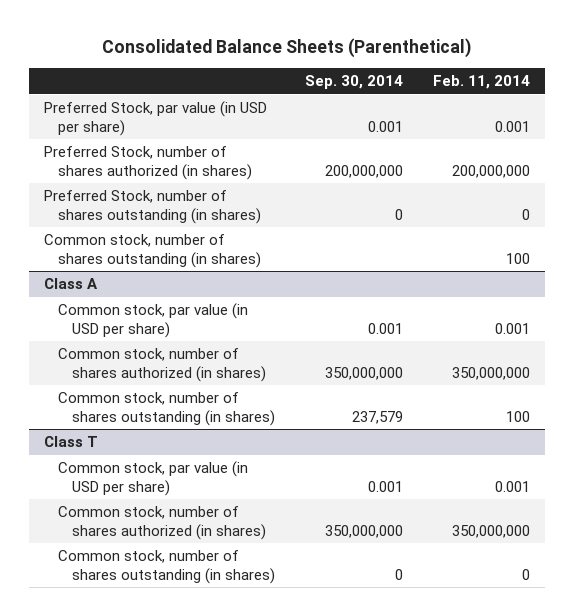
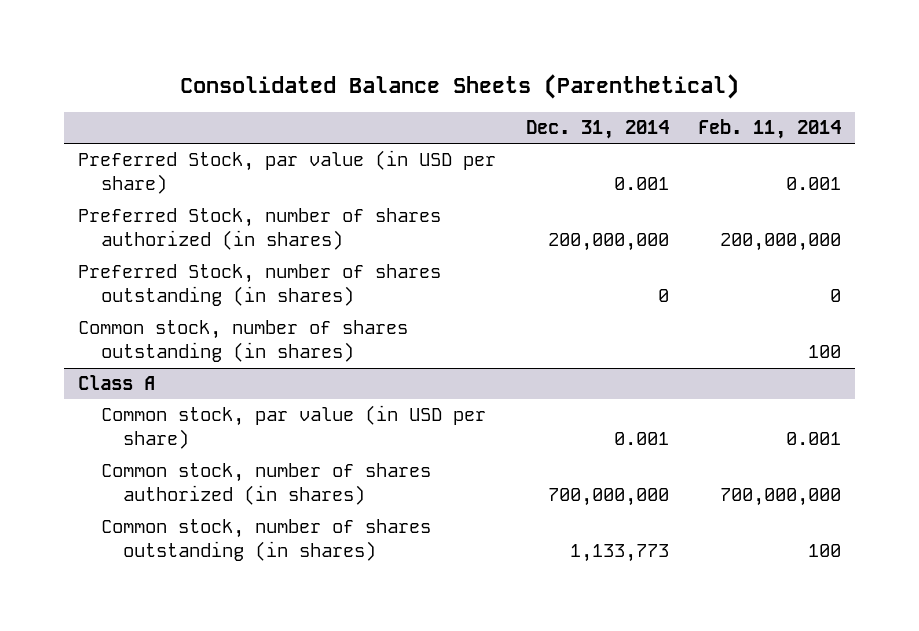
[305,75,404,90] Sep. 30, 2014 -> none
none -> [525,119,669,139] Dec. 31, 2014
[451,366,530,380] 350,000,000 -> [719,488,841,507] 700,000,000
[44,436,99,448] Class T -> none
[58,461,249,496] Common stock, par value (in USD per share) -> none
[58,506,267,540] Common stock, number of shares authorized (in shares) -> none
[58,550,276,584] Common stock, number of shares outstanding (in shares) -> none

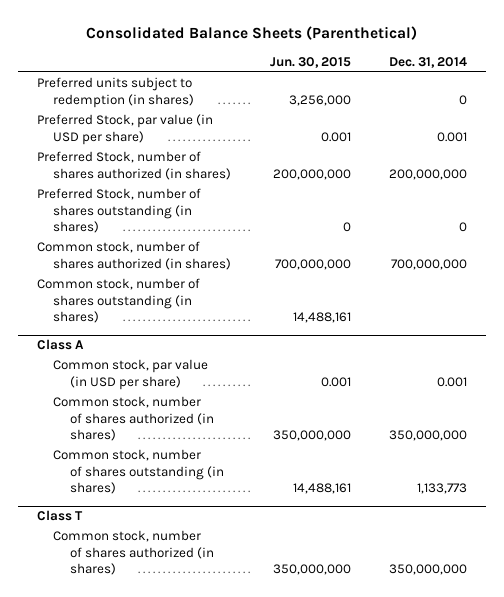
[697,118,841,139] Feb. 11, 2014 -> none
none -> [269,56,351,68] Jun. 30, 2015
none -> [36,77,195,108] Preferred units subject to redemption (in shares)
none -> [36,241,232,270] Common stock, number of shares authorized (in shares)
[547,488,669,507] 700,000,000 -> [388,430,467,442] 350,000,000
none -> [36,510,83,522] Class T
none -> [53,530,214,576] Common stock, number of shares authorized (in shares)

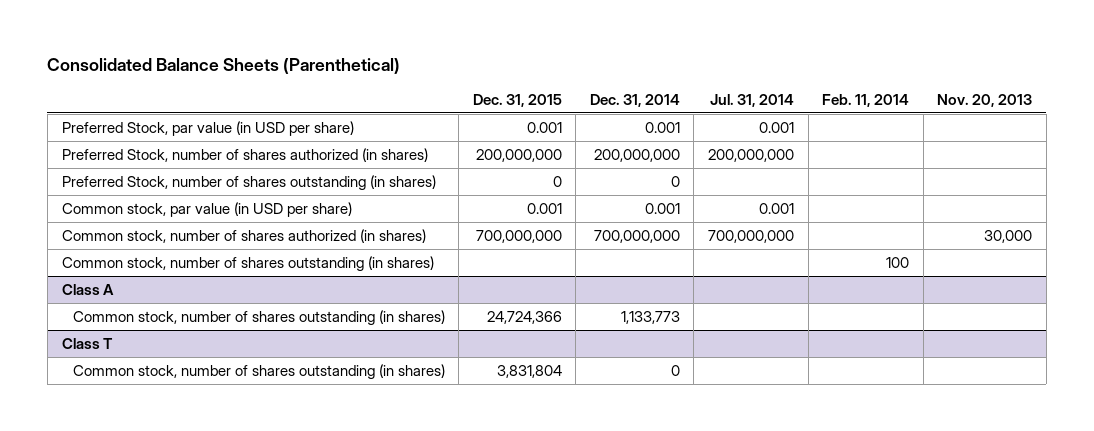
[269,56,351,68] Jun. 30, 2015 -> none
none -> [472,93,562,107] Dec. 31, 2015
none -> [709,93,794,107] Jul. 31, 2014
none -> [822,93,910,107] Feb. 11, 2014
none -> [937,93,1033,107] Nov. 20, 2013
[36,77,195,108] Preferred units subject to redemption (in shares) -> none
none -> [61,201,352,217] Common stock, par value (in USD per share)
[53,359,209,390] Common stock, par value (in USD per share) -> none
[53,396,214,442] Common stock, number of shares authorized (in shares) -> none
[53,530,214,576] Common stock, number of shares authorized (in shares) -> [72,363,445,379] Common stock, number of shares outstanding (in shares)
[388,564,467,576] 350,000,000 -> [670,364,680,376] 0

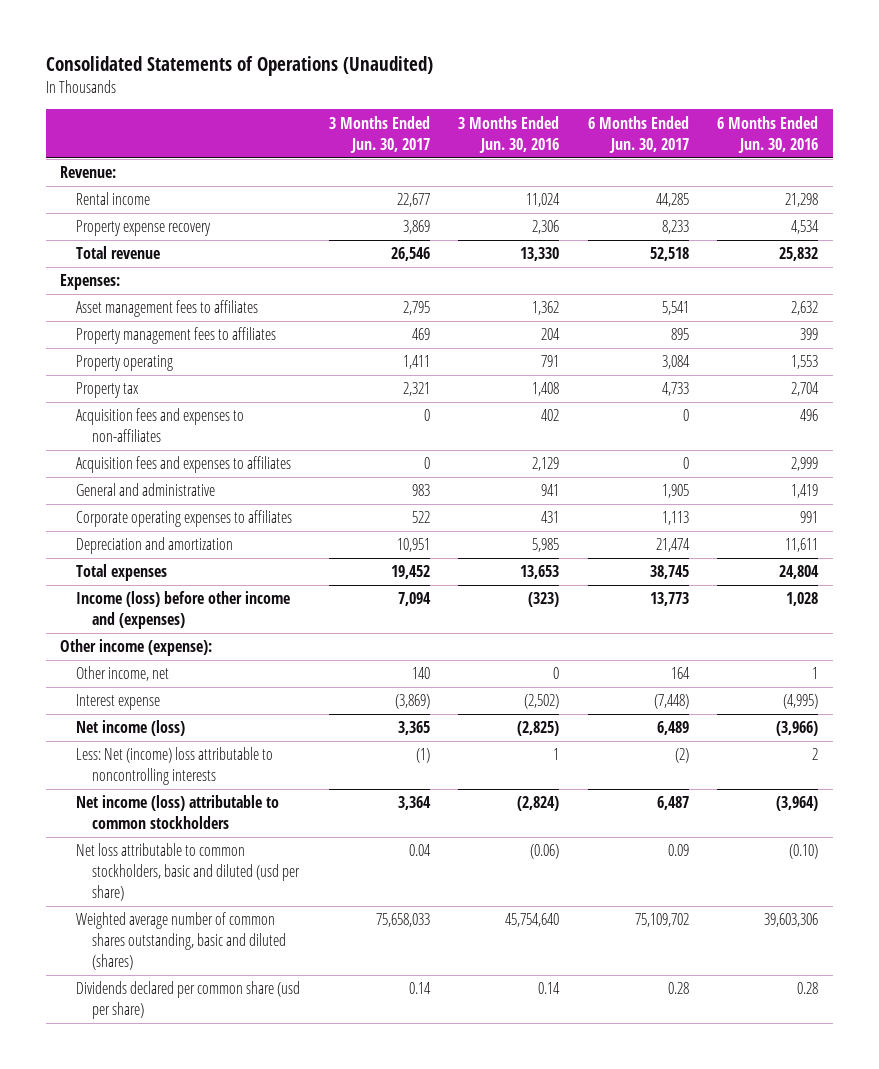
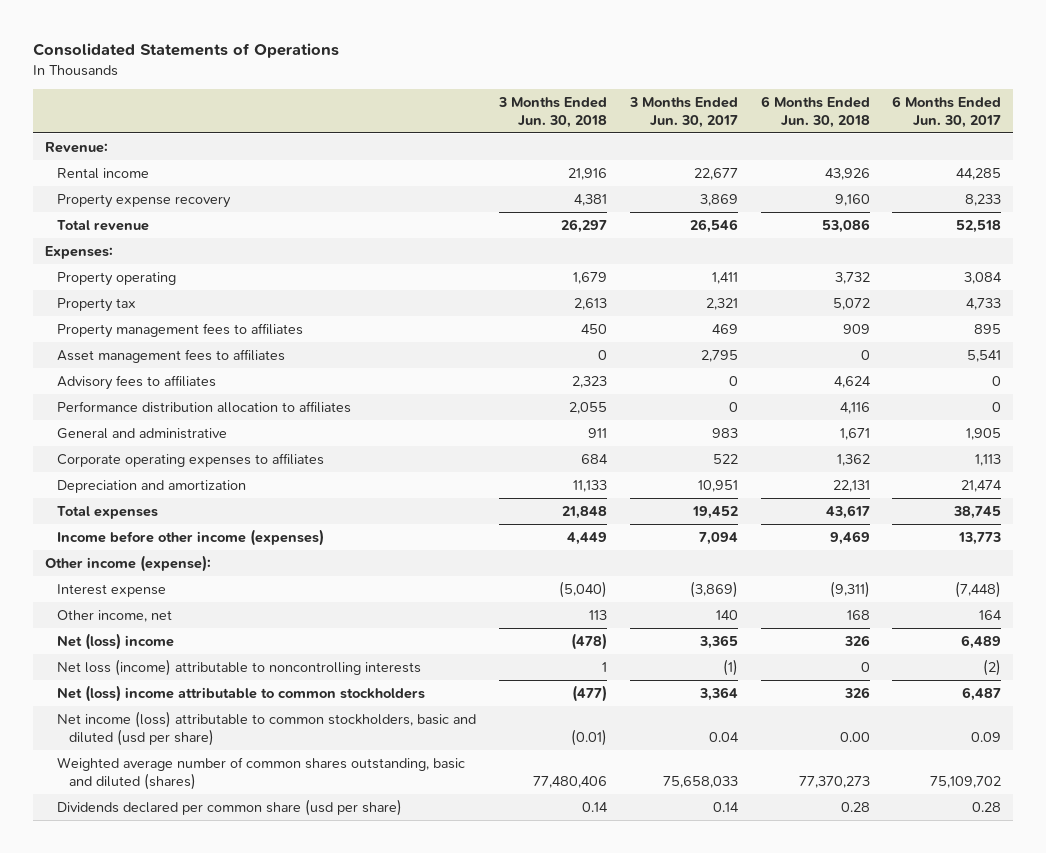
[46,56,434,77] Consolidated Statements of Operations (Unaudited) -> [33,43,340,59] Consolidated Statements of Operations
[458,115,560,153] 3 Months Ended Jun. 30, 2016 -> none
[717,115,819,153] 6 Months Ended Jun. 30, 2016 -> none
none -> [497,96,607,128] 3 Months Ended Jun. 30, 2018
none -> [760,95,870,128] 6 Months Ended Jun. 30, 2018
[76,408,245,443] Acquisition fees and expenses to non-affiliates -> none
[76,456,292,474] Acquisition fees and expenses to affiliates -> none
[76,327,277,345] Property management fees to affiliates -> [57,322,304,338] Property management fees to affiliates
[76,300,259,318] Asset management fees to affiliates -> [57,348,286,363] Asset management fees to affiliates
none -> [57,374,217,390] Advisory fees to affiliates
none -> [57,400,352,413] Performance distribution allocation to affiliates
[76,591,291,630] Income (loss) before other income and (expenses) -> [57,528,325,546] Income before other income (expenses)
[76,666,170,682] Other income, net -> [57,609,173,622] Other income, net
[76,720,186,737] Net income (loss) -> [57,632,175,650] Net (loss) income
[76,747,274,786] Less: Net (income) loss attributable to noncontrolling interests -> [57,658,422,676] Net loss (income) attributable to noncontrolling interests
[76,795,280,830] Net income (loss) attributable to common stockholders -> [57,684,426,702] Net (loss) income attributable to common stockholders
[76,843,300,902] Net loss attributable to common stockholders, basic and diluted (usd per share) -> [57,710,477,746] Net income (loss) attributable to common stockholders, basic and diluted (usd per share)

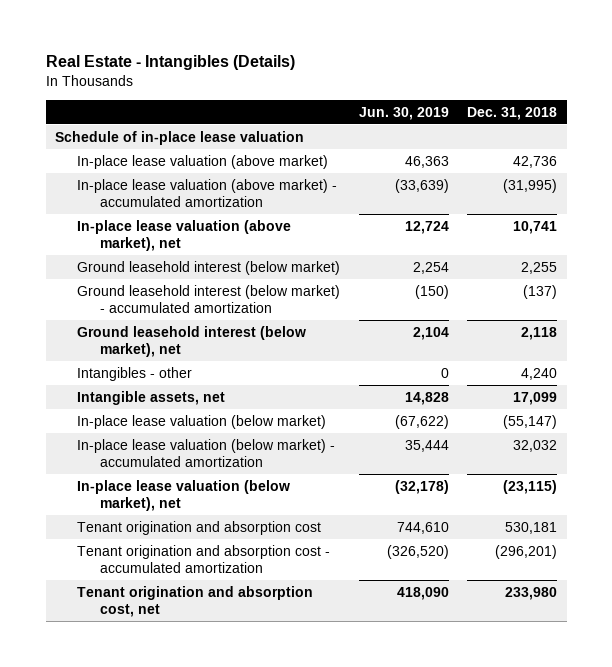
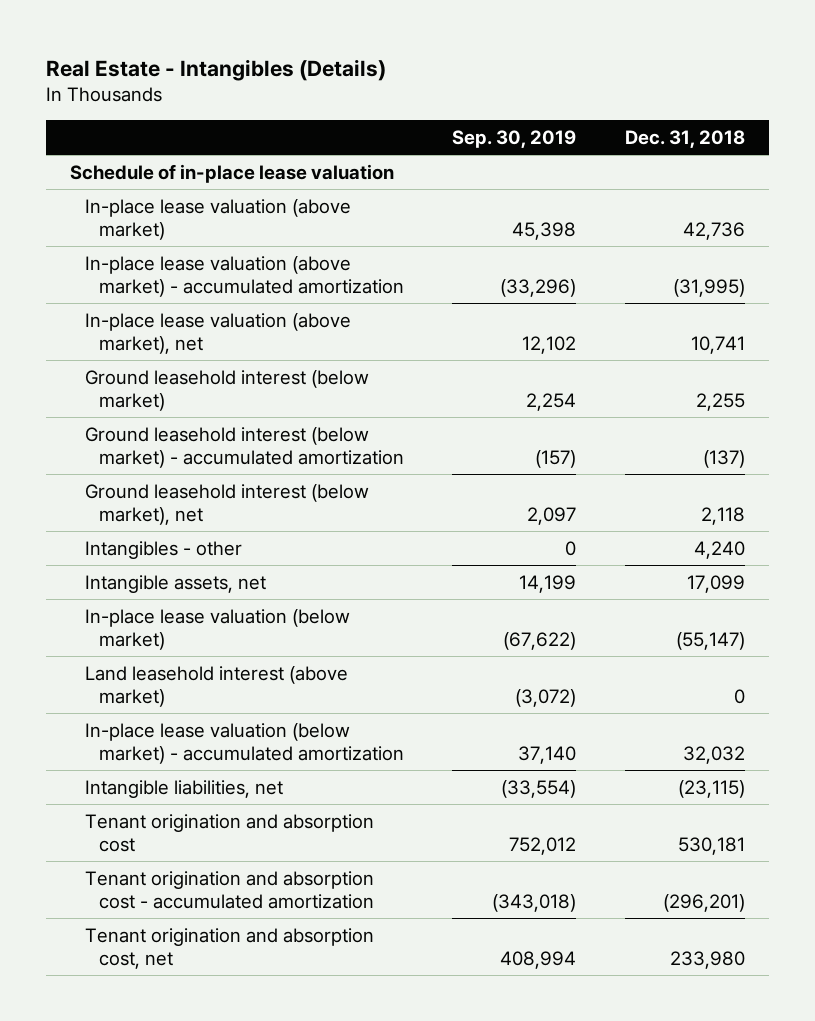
[358,106,449,120] Jun. 30, 2019 -> none
none -> [452,129,577,148] Sep. 30, 2019
none -> [84,665,348,708] Land leasehold interest (above market)
[77,479,291,512] In-place lease valuation (below market), net -> [84,779,283,798] Intangible liabilities, net

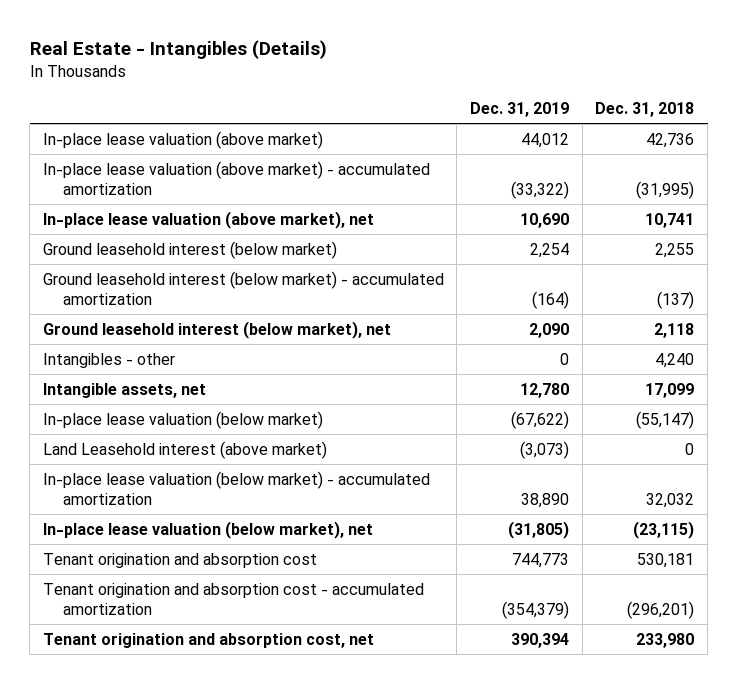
[452,129,577,148] Sep. 30, 2019 -> none
none -> [470,102,570,118] Dec. 31, 2019
[70,163,395,183] Schedule of in-place lease valuation -> none
[84,665,348,708] Land leasehold interest (above market) -> [42,440,327,459] Land Leasehold interest (above market)
[84,779,283,798] Intangible liabilities, net -> [42,520,373,539] In-place lease valuation (below market), net

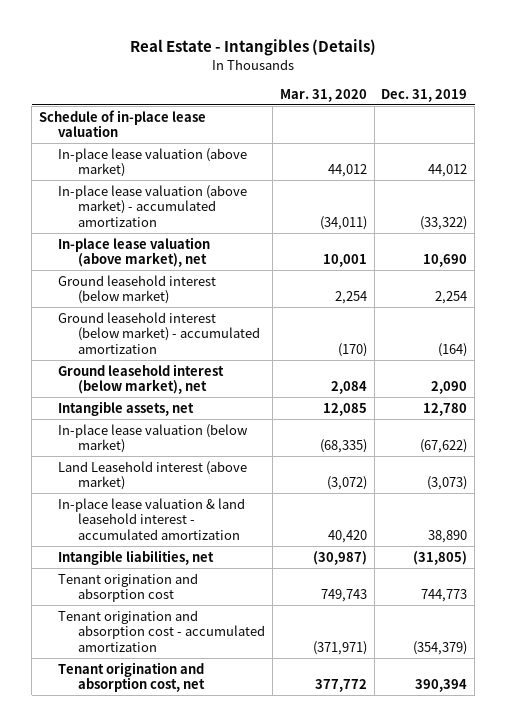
[595,102,695,118] Dec. 31, 2018 -> none
none -> [279,88,367,102] Mar. 31, 2020
none -> [38,109,206,138] Schedule of in-place lease valuation
[42,352,175,368] Intangibles - other -> none
[42,470,430,506] In-place lease valuation (below market) - accumulated amortization -> [58,497,246,540] In-place lease valuation & land leasehold interest - accumulated amortization
[42,520,373,539] In-place lease valuation (below market), net -> [58,549,215,565] Intangible liabilities, net

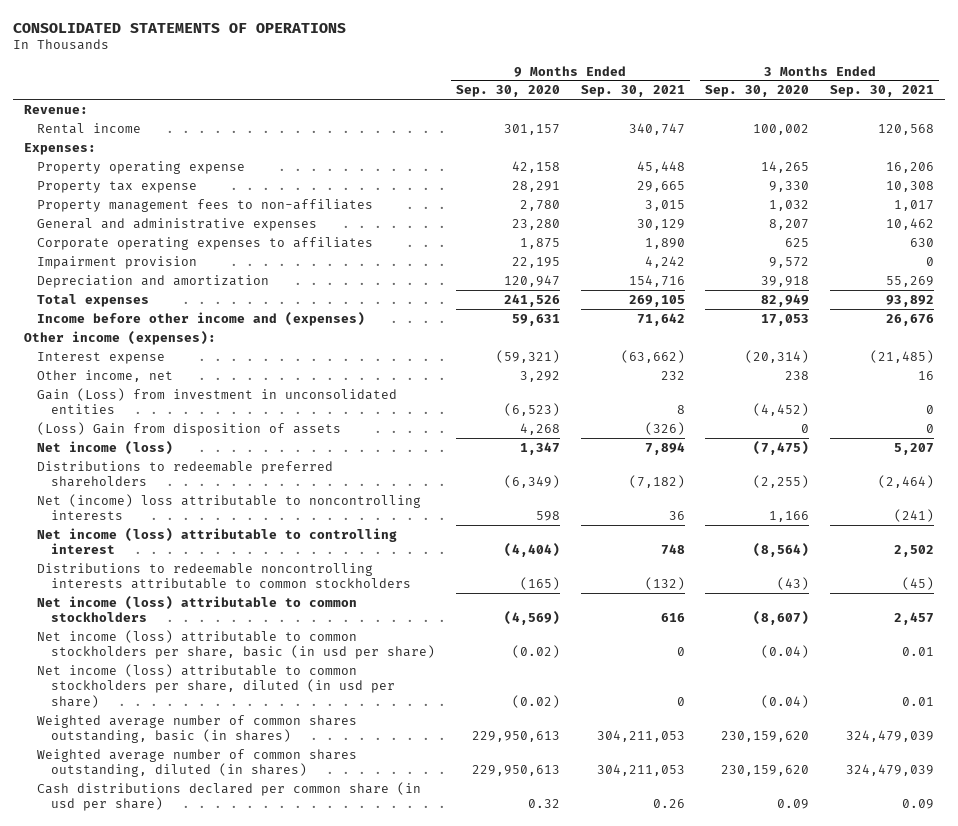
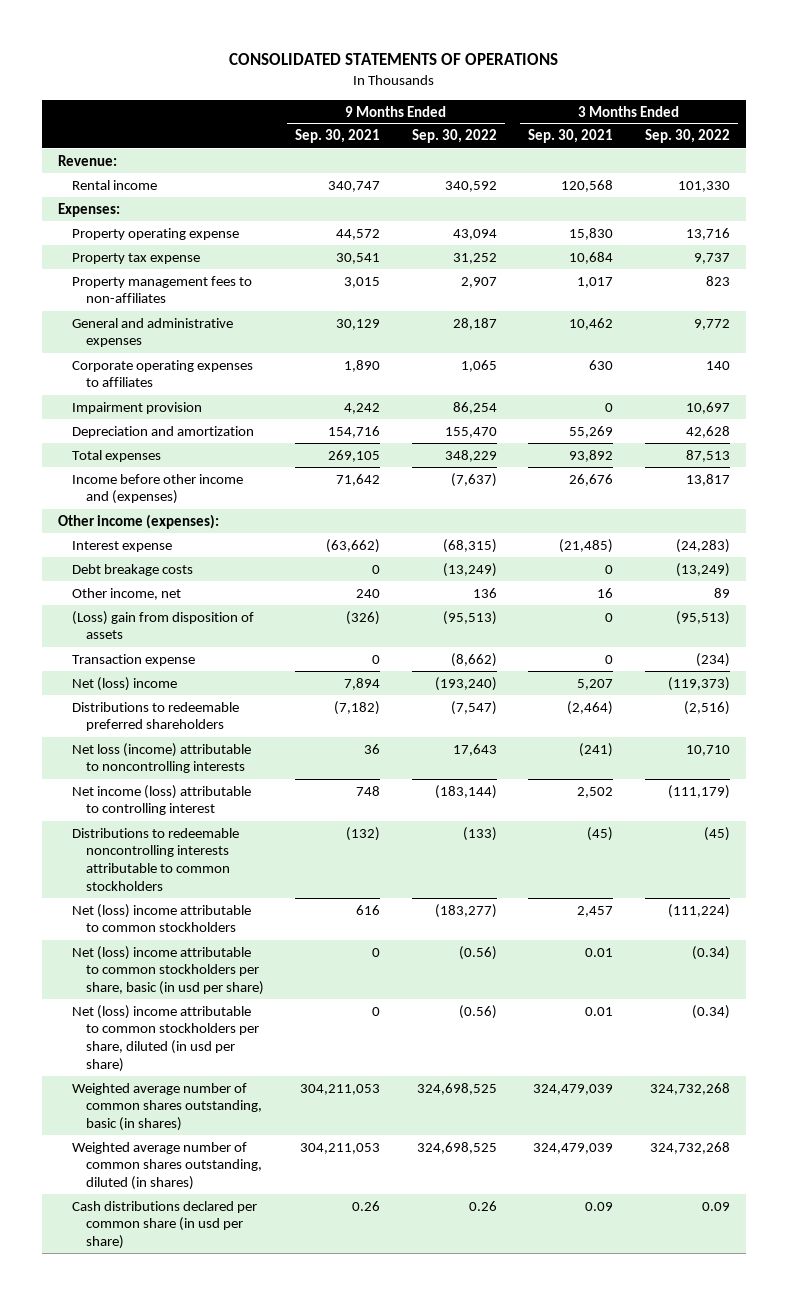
[455,85,560,98] Sep. 30, 2020 -> none
[705,85,810,98] Sep. 30, 2020 -> none
none -> [411,129,497,144] Sep. 30, 2022
none -> [644,129,730,144] Sep. 30, 2022
[636,160,685,173] 45,448 -> [336,228,381,240] 44,572
[886,161,935,173] 16,206 -> [569,227,614,240] 15,830
[636,180,685,192] 29,665 -> [336,252,381,264] 30,541
[886,180,935,192] 10,308 -> [569,251,614,264] 10,684
[37,387,398,415] Gain (Loss) from investment in unconsolidated entities -> none
none -> [71,563,193,576] Debt breakage costs
[660,370,685,380] 232 -> [356,588,381,598] 240
[37,421,342,436] (Loss) Gain from disposition of assets -> [71,610,254,640] (Loss) gain from disposition of assets
none -> [71,653,195,666] Transaction expense
[37,440,174,455] Net income (loss) -> [71,676,177,691] Net (loss) income
[37,493,422,521] Net (income) loss attributable to noncontrolling interests -> [71,742,251,774] Net loss (income) attributable to noncontrolling interests
[37,595,358,623] Net income (loss) attributable to common stockholders -> [71,903,251,933] Net (loss) income attributable to common stockholders
[37,629,436,660] Net income (loss) attributable to common stockholders per share, basic (in usd per share) -> [71,945,264,996] Net (loss) income attributable to common stockholders per share, basic (in usd per share)
[37,663,396,708] Net income (loss) attributable to common stockholders per share, diluted (in usd per share) -> [71,1004,259,1072] Net (loss) income attributable to common stockholders per share, diluted (in usd per share)

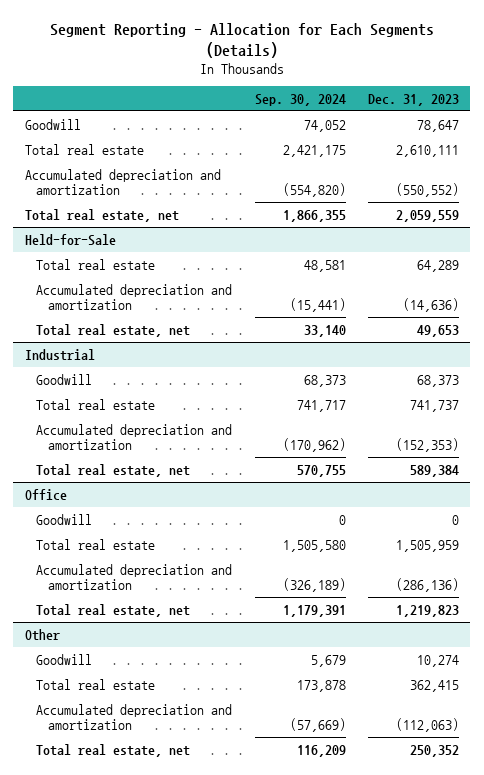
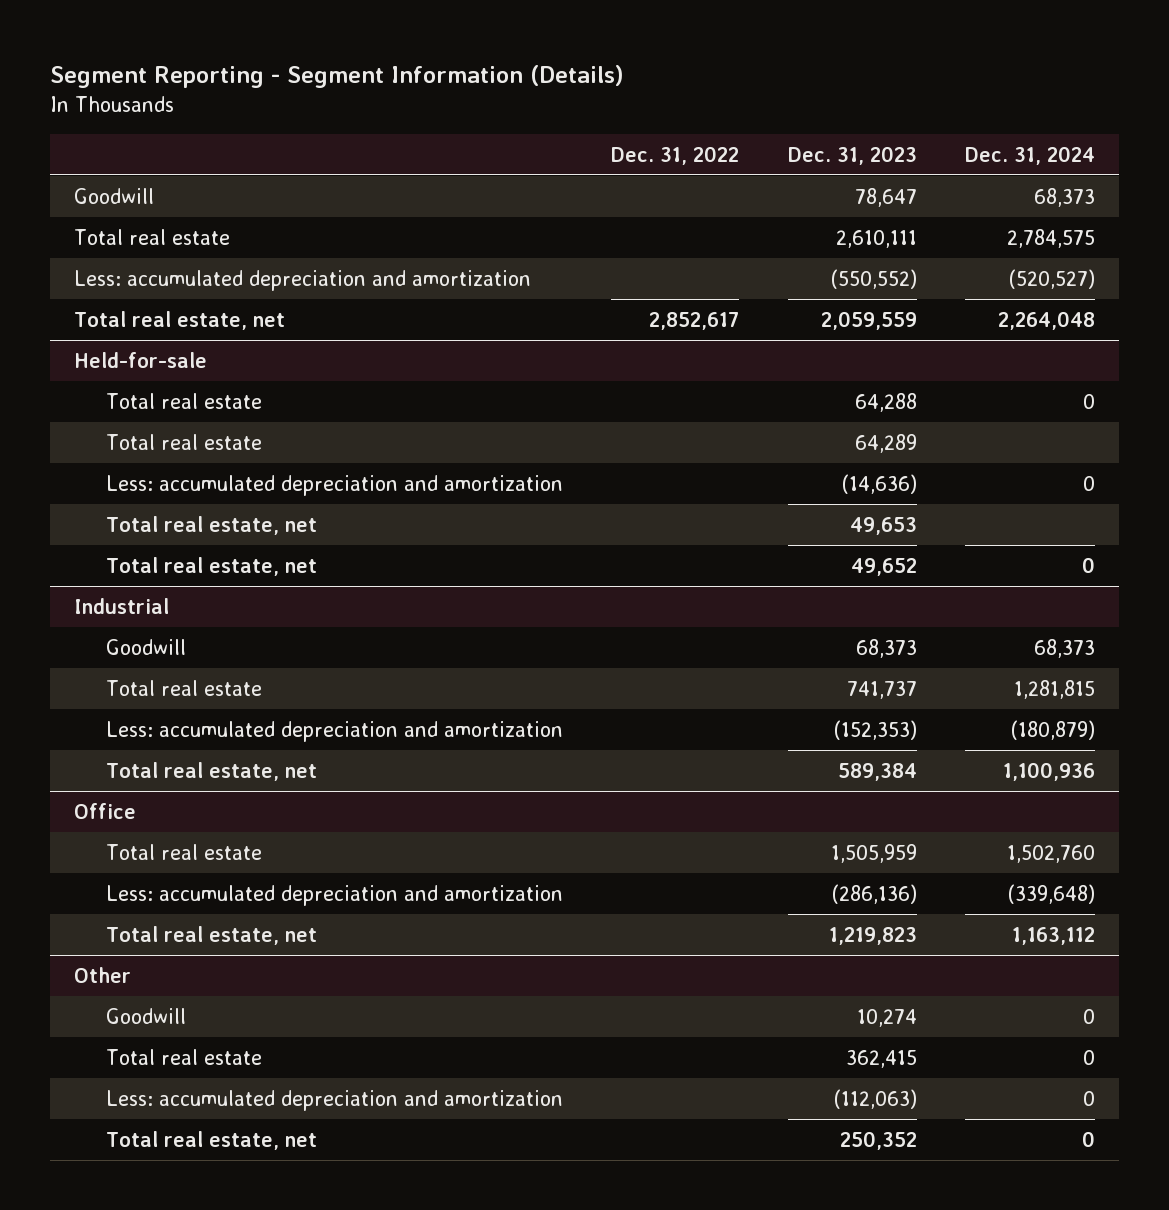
[49,23,434,58] Segment Reporting - Allocation for Each Segments (Details) -> [50,65,625,89] Segment Reporting - Segment Information (Details)
[254,93,346,106] Sep. 30, 2024 -> none
none -> [611,145,740,165] Dec. 31, 2022
none -> [964,145,1095,165] Dec. 31, 2024
[24,168,221,196] Accumulated depreciation and amortization -> [74,269,532,291] Less: accumulated depreciation and amortization
[24,233,116,246] Held-for-Sale -> [74,351,208,368] Held-for-sale
none -> [106,392,263,409] Total real estate
[36,283,233,311] Accumulated depreciation and amortization -> [106,474,564,496] Less: accumulated depreciation and amortization
none -> [106,556,318,576] Total real estate, net
[36,423,233,451] Accumulated depreciation and amortization -> [106,720,564,742] Less: accumulated depreciation and amortization
[36,513,93,525] Goodwill -> none
[36,563,233,591] Accumulated depreciation and amortization -> [106,884,564,906] Less: accumulated depreciation and amortization
[36,703,233,731] Accumulated depreciation and amortization -> [106,1089,564,1111] Less: accumulated depreciation and amortization

